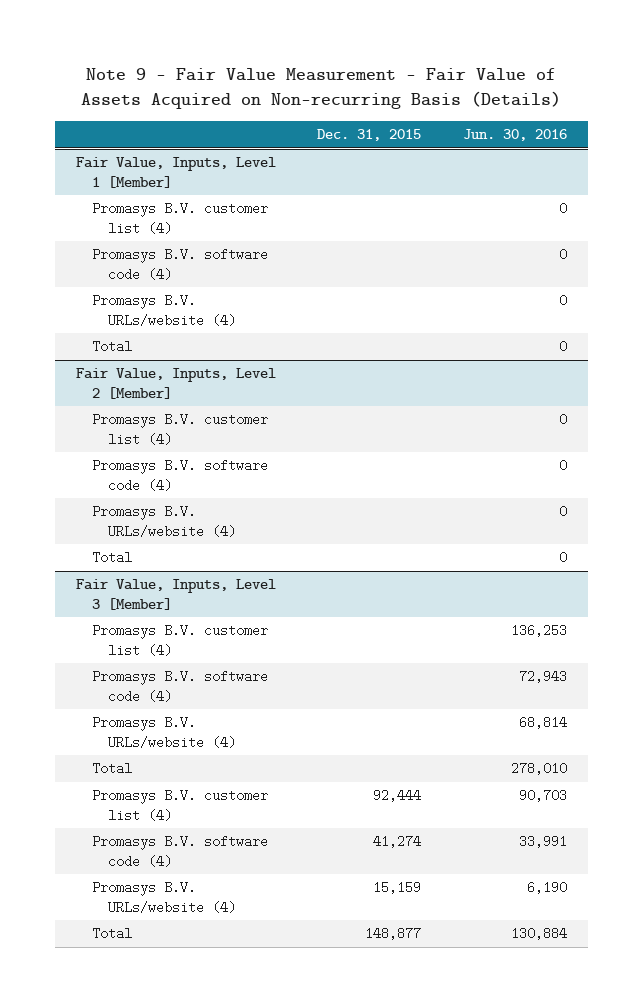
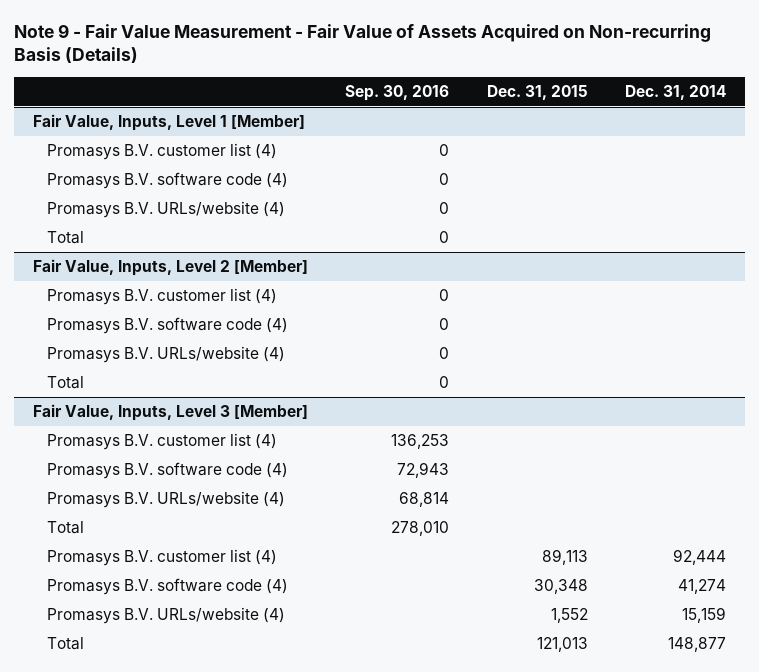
[462,129,567,142] Jun. 30, 2016 -> none
none -> [345,84,450,101] Sep. 30, 2016
none -> [625,84,727,100] Dec. 31, 2014
[373,789,422,803] 92,444 -> [541,549,588,566] 89,113
[373,835,422,849] 41,274 -> [533,579,588,595] 30,348
[373,881,422,895] 15,159 -> [550,608,588,624] 1,552
[365,927,422,941] 148,877 -> [536,637,588,653] 121,013

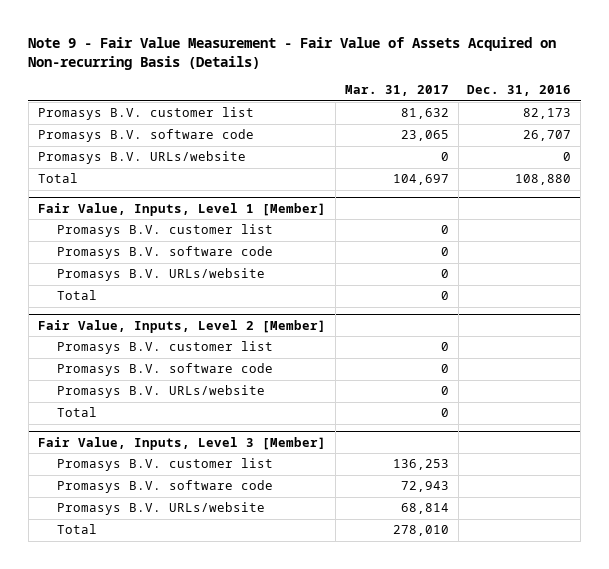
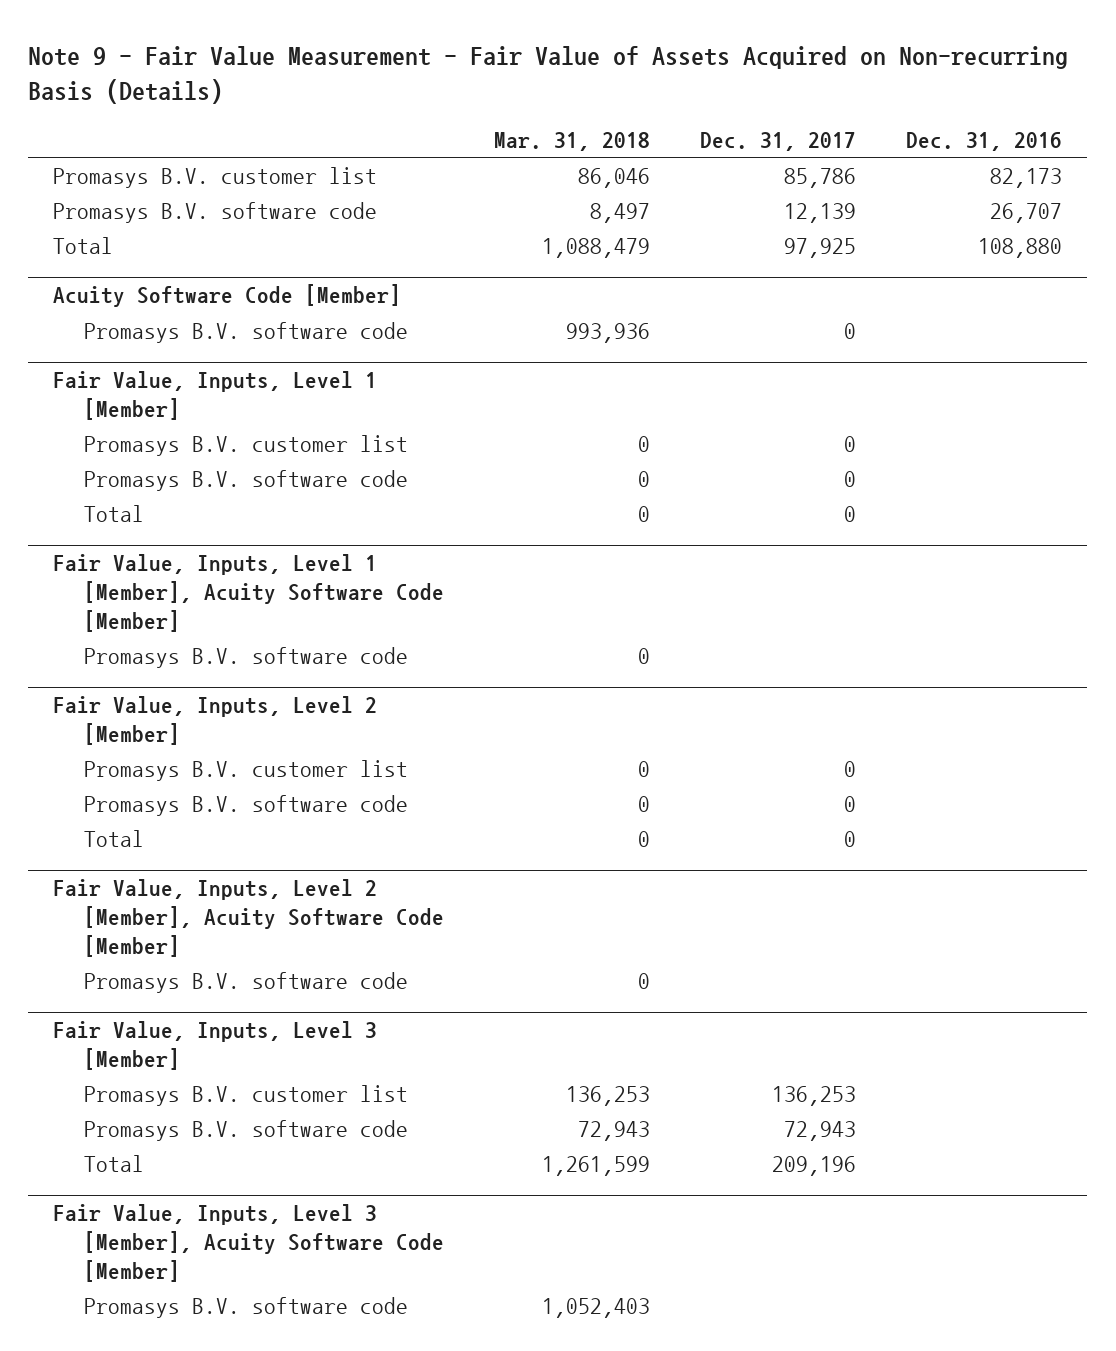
[344,85,449,97] Mar. 31, 2017 -> none
none -> [494,131,651,151] Mar. 31, 2018
none -> [700,131,857,151] Dec. 31, 2017
[37,151,246,165] Promasys B.V. URLs/website -> none
none -> [53,284,402,308] Acuity Software Code [Member]
none -> [84,321,409,343] Promasys B.V. software code
[56,268,265,282] Promasys B.V. URLs/website -> none
none -> [53,554,445,632] Fair Value, Inputs, Level 1 [Member], Acuity Software Code [Member]
none -> [84,646,409,668] Promasys B.V. software code
[56,385,265,399] Promasys B.V. URLs/website -> none
none -> [53,879,445,957] Fair Value, Inputs, Level 2 [Member], Acuity Software Code [Member]
none -> [84,971,409,993] Promasys B.V. software code
[56,502,265,516] Promasys B.V. URLs/website -> none
none -> [53,1204,445,1282] Fair Value, Inputs, Level 3 [Member], Acuity Software Code [Member]
none -> [84,1296,409,1318] Promasys B.V. software code

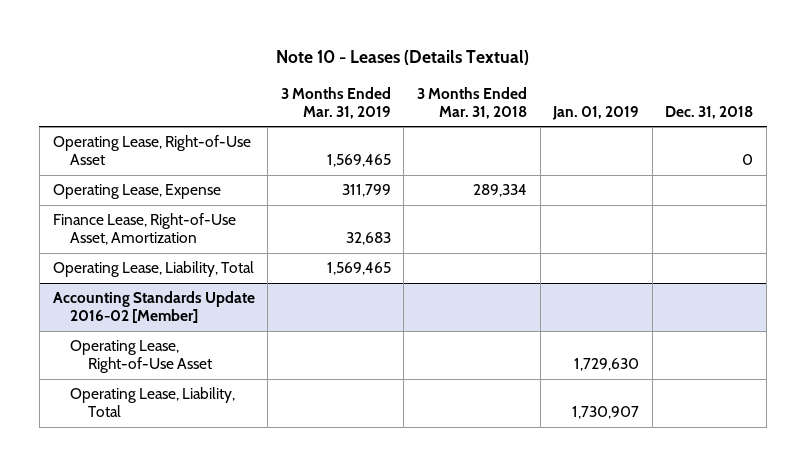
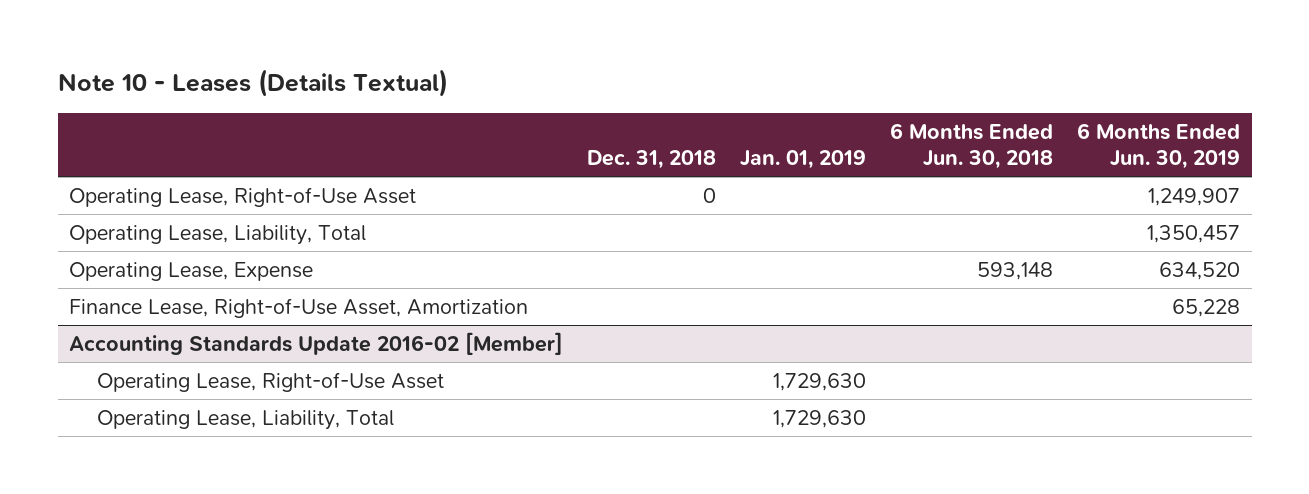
[280,86,391,119] 3 Months Ended Mar. 31, 2019 -> none
[416,86,527,119] 3 Months Ended Mar. 31, 2018 -> none
none -> [889,122,1053,169] 6 Months Ended Jun. 30, 2018
none -> [1076,122,1240,169] 6 Months Ended Jun. 30, 2019
[52,261,254,278] Operating Lease, Liability, Total -> [69,224,367,245] Operating Lease, Liability, Total
[572,406,640,420] 1,730,907 -> [773,409,867,428] 1,729,630

